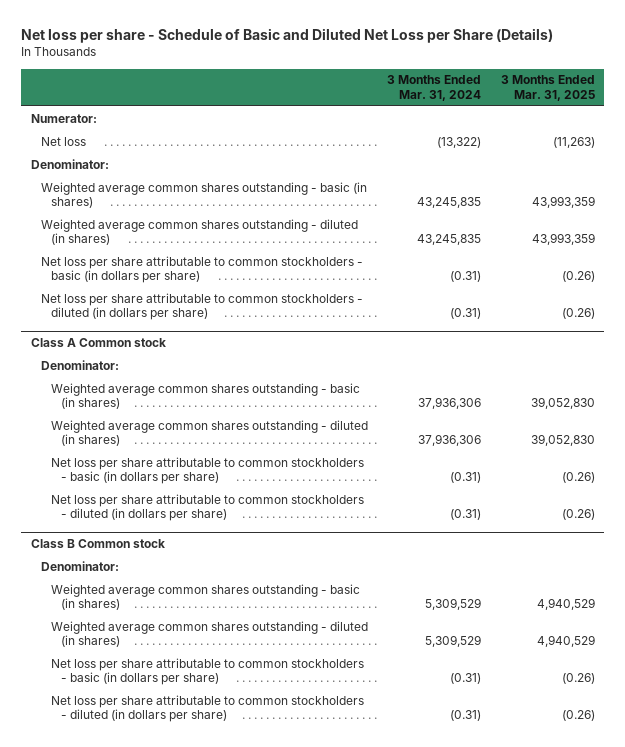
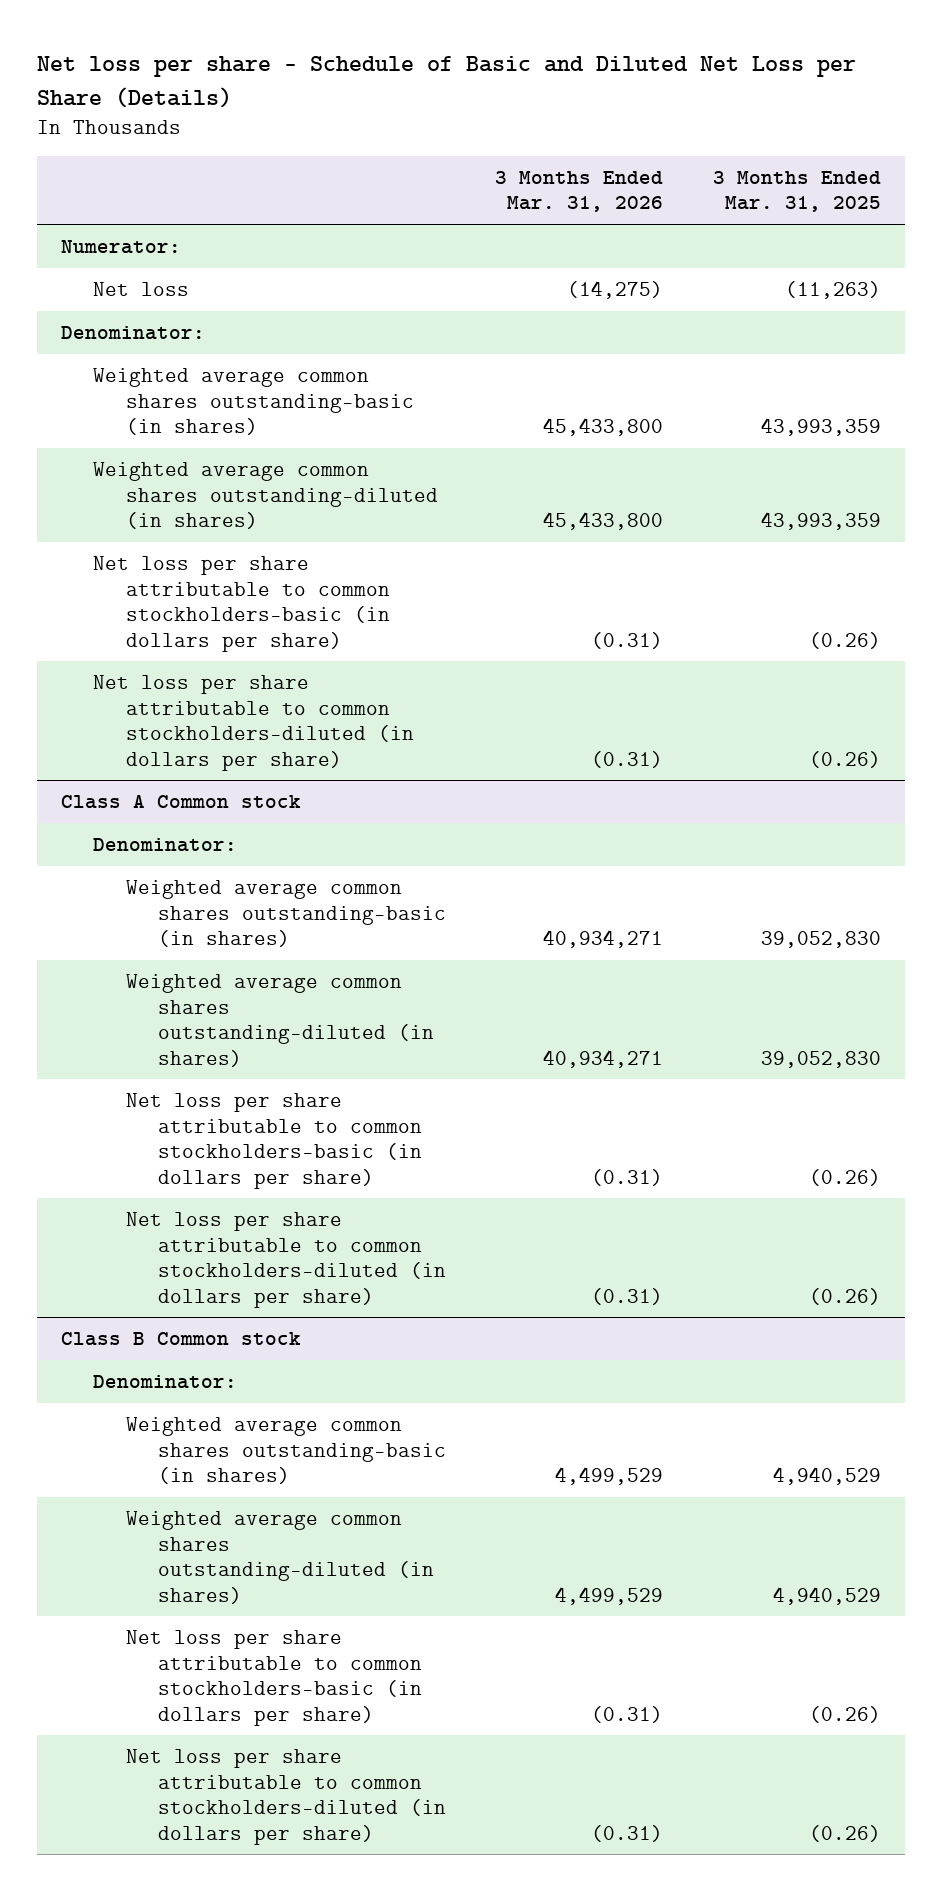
[387,75,482,101] 3 Months Ended Mar. 31, 2024 -> none
none -> [495,170,664,213] 3 Months Ended Mar. 31, 2026
[40,181,367,209] Weighted average common shares outstanding - basic (in shares) -> [93,367,414,436] Weighted average common shares outstanding-basic (in shares)
[40,218,358,246] Weighted average common shares outstanding - diluted (in shares) -> [93,461,438,530] Weighted average common shares outstanding-diluted (in shares)
[40,255,363,284] Net loss per share attributable to common stockholders - basic (in dollars per share) -> [93,555,390,652] Net loss per share attributable to common stockholders-basic (in dollars per share)
[40,292,363,321] Net loss per share attributable to common stockholders - diluted (in dollars per share) -> [93,674,414,771] Net loss per share attributable to common stockholders-diluted (in dollars per share)
[50,382,360,410] Weighted average common shares outstanding - basic (in shares) -> [125,879,446,948] Weighted average common shares outstanding-basic (in shares)
[50,419,368,447] Weighted average common shares outstanding - diluted (in shares) -> [125,973,434,1067] Weighted average common shares outstanding-diluted (in shares)
[50,456,364,485] Net loss per share attributable to common stockholders - basic (in dollars per share) -> [125,1092,422,1189] Net loss per share attributable to common stockholders-basic (in dollars per share)
[50,493,364,522] Net loss per share attributable to common stockholders - diluted (in dollars per share) -> [125,1211,446,1308] Net loss per share attributable to common stockholders-diluted (in dollars per share)
[50,583,360,611] Weighted average common shares outstanding - basic (in shares) -> [125,1416,446,1485] Weighted average common shares outstanding-basic (in shares)
[50,620,368,648] Weighted average common shares outstanding - diluted (in shares) -> [125,1510,434,1604] Weighted average common shares outstanding-diluted (in shares)
[50,657,364,686] Net loss per share attributable to common stockholders - basic (in dollars per share) -> [125,1629,422,1726] Net loss per share attributable to common stockholders-basic (in dollars per share)
[50,694,364,723] Net loss per share attributable to common stockholders - diluted (in dollars per share) -> [125,1748,446,1845] Net loss per share attributable to common stockholders-diluted (in dollars per share)

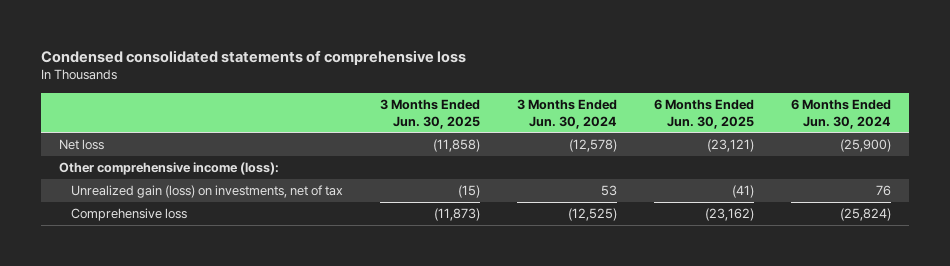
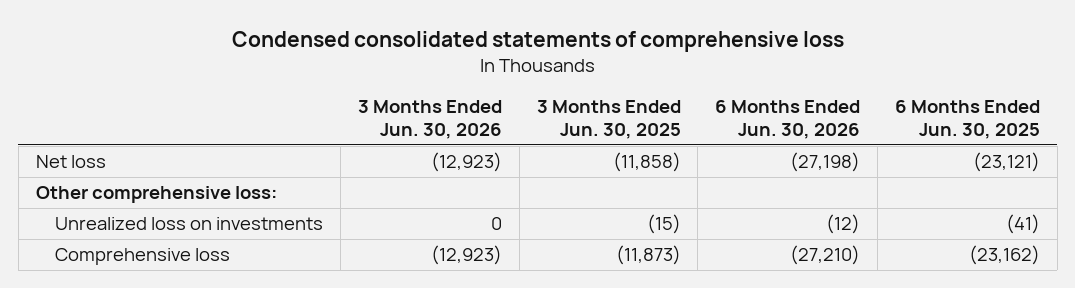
[516,98,617,129] 3 Months Ended Jun. 30, 2024 -> none
[790,98,891,129] 6 Months Ended Jun. 30, 2024 -> none
none -> [358,99,503,139] 3 Months Ended Jun. 30, 2026
none -> [715,99,861,139] 6 Months Ended Jun. 30, 2026
[59,162,280,176] Other comprehensive income (loss): -> [35,186,277,204] Other comprehensive loss:
[71,185,344,199] Unrealized gain (loss) on investments, net of tax -> [55,217,324,231] Unrealized loss on investments

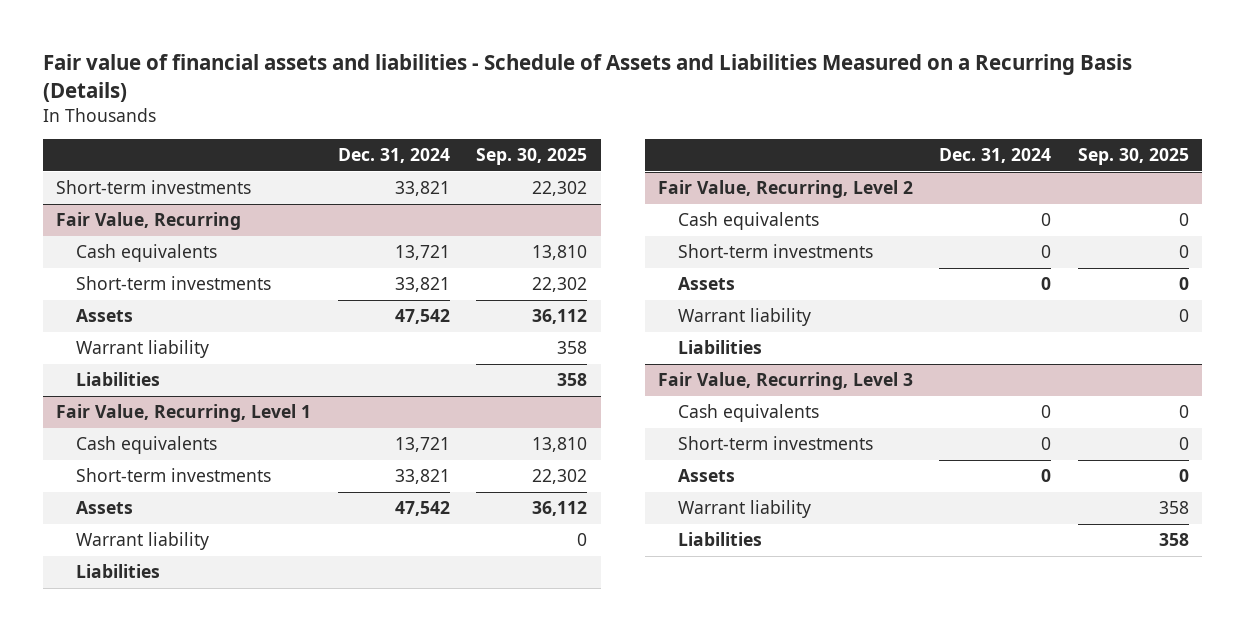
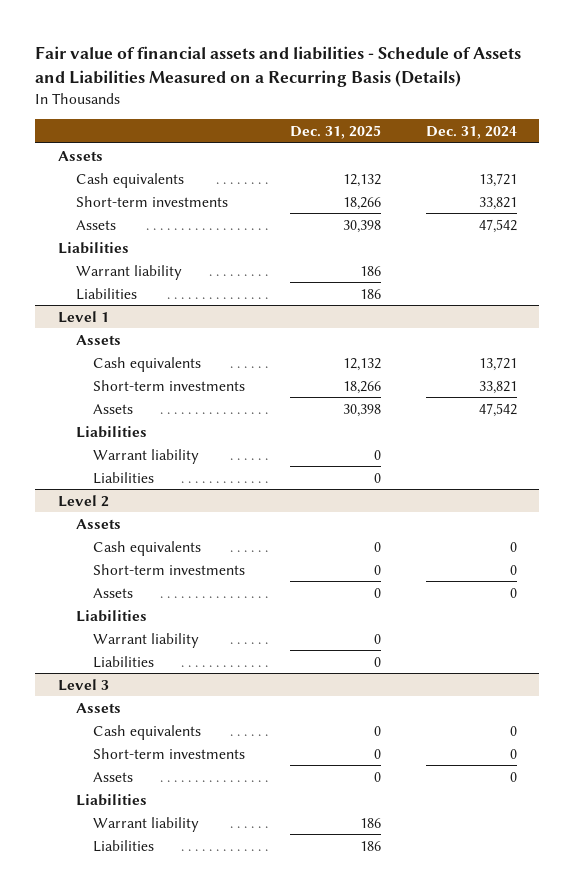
[476,148,588,166] Sep. 30, 2025 -> none
none -> [290,125,382,140] Dec. 31, 2025
[56,180,252,195] Short-term investments -> none
[56,212,242,231] Fair Value, Recurring -> none
none -> [57,150,103,161] Assets
none -> [57,241,129,254] Liabilities
[56,404,312,423] Fair Value, Recurring, Level 1 -> none
none -> [57,310,109,323] Level 1
none -> [75,334,121,345] Assets
none -> [75,425,147,438] Liabilities
[657,180,913,199] Fair Value, Recurring, Level 2 -> none
none -> [57,494,109,507] Level 2
none -> [75,518,121,529] Assets
none -> [75,609,147,622] Liabilities
[657,372,913,391] Fair Value, Recurring, Level 3 -> none
none -> [57,678,109,691] Level 3
none -> [75,702,121,713] Assets
none -> [75,793,147,806] Liabilities

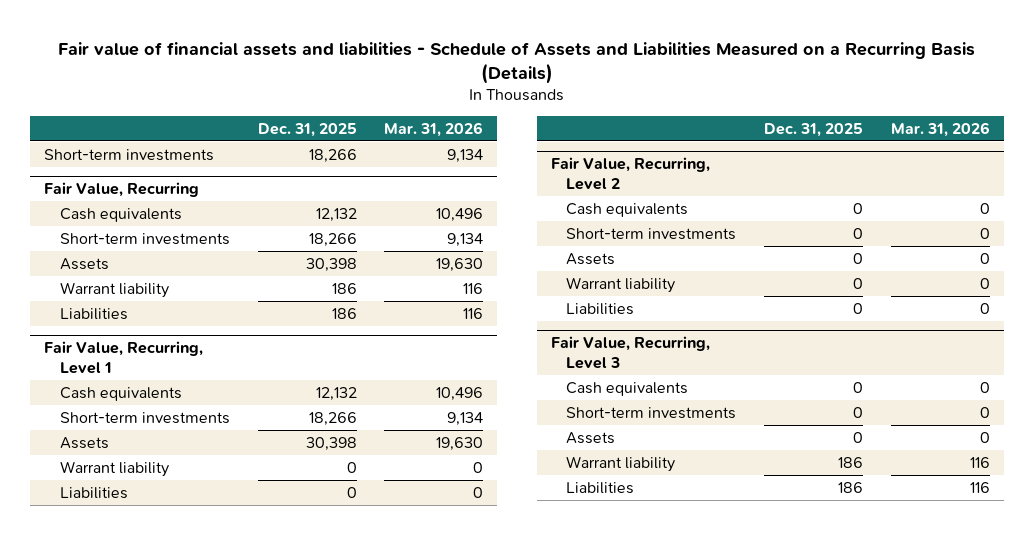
[425,126,517,140] Dec. 31, 2024 -> none
none -> [384,121,484,137] Mar. 31, 2026
[57,150,103,161] Assets -> none
none -> [44,148,215,161] Short-term investments
none -> [44,182,200,198] Fair Value, Recurring
[57,241,129,254] Liabilities -> none
[57,310,109,323] Level 1 -> none
[75,334,121,345] Assets -> none
none -> [44,341,204,374] Fair Value, Recurring, Level 1
[75,425,147,438] Liabilities -> none
[57,494,109,507] Level 2 -> none
[75,518,121,529] Assets -> none
none -> [550,157,710,190] Fair Value, Recurring, Level 2
[75,609,147,622] Liabilities -> none
[57,678,109,691] Level 3 -> none
[75,702,121,713] Assets -> none
none -> [550,336,710,369] Fair Value, Recurring, Level 3
[75,793,147,806] Liabilities -> none

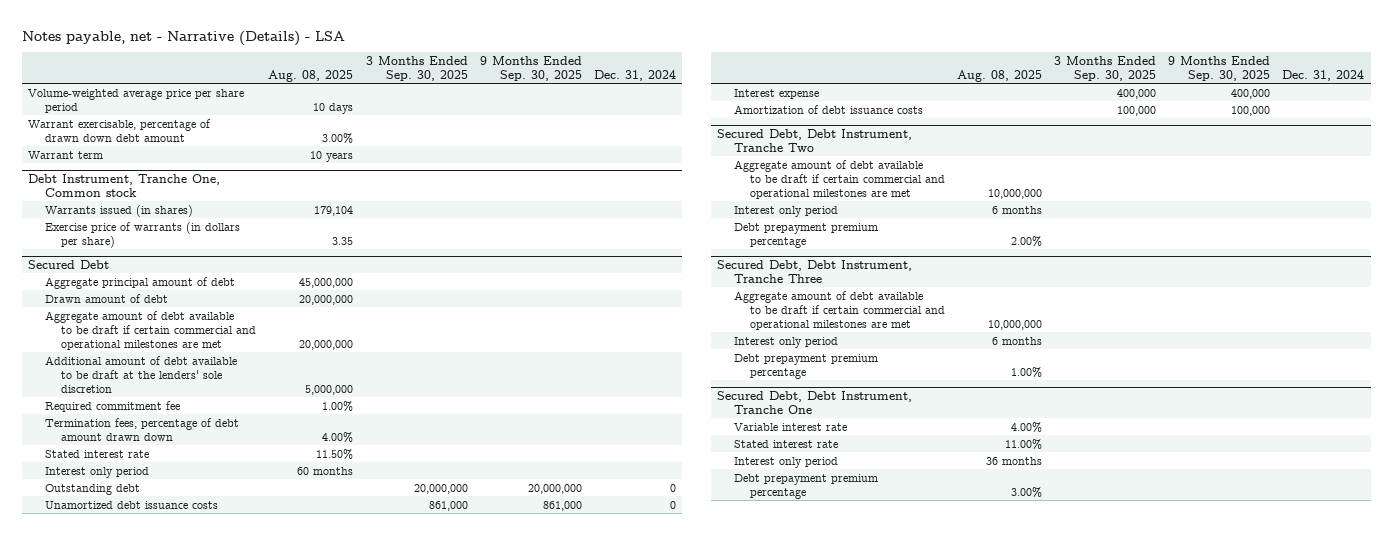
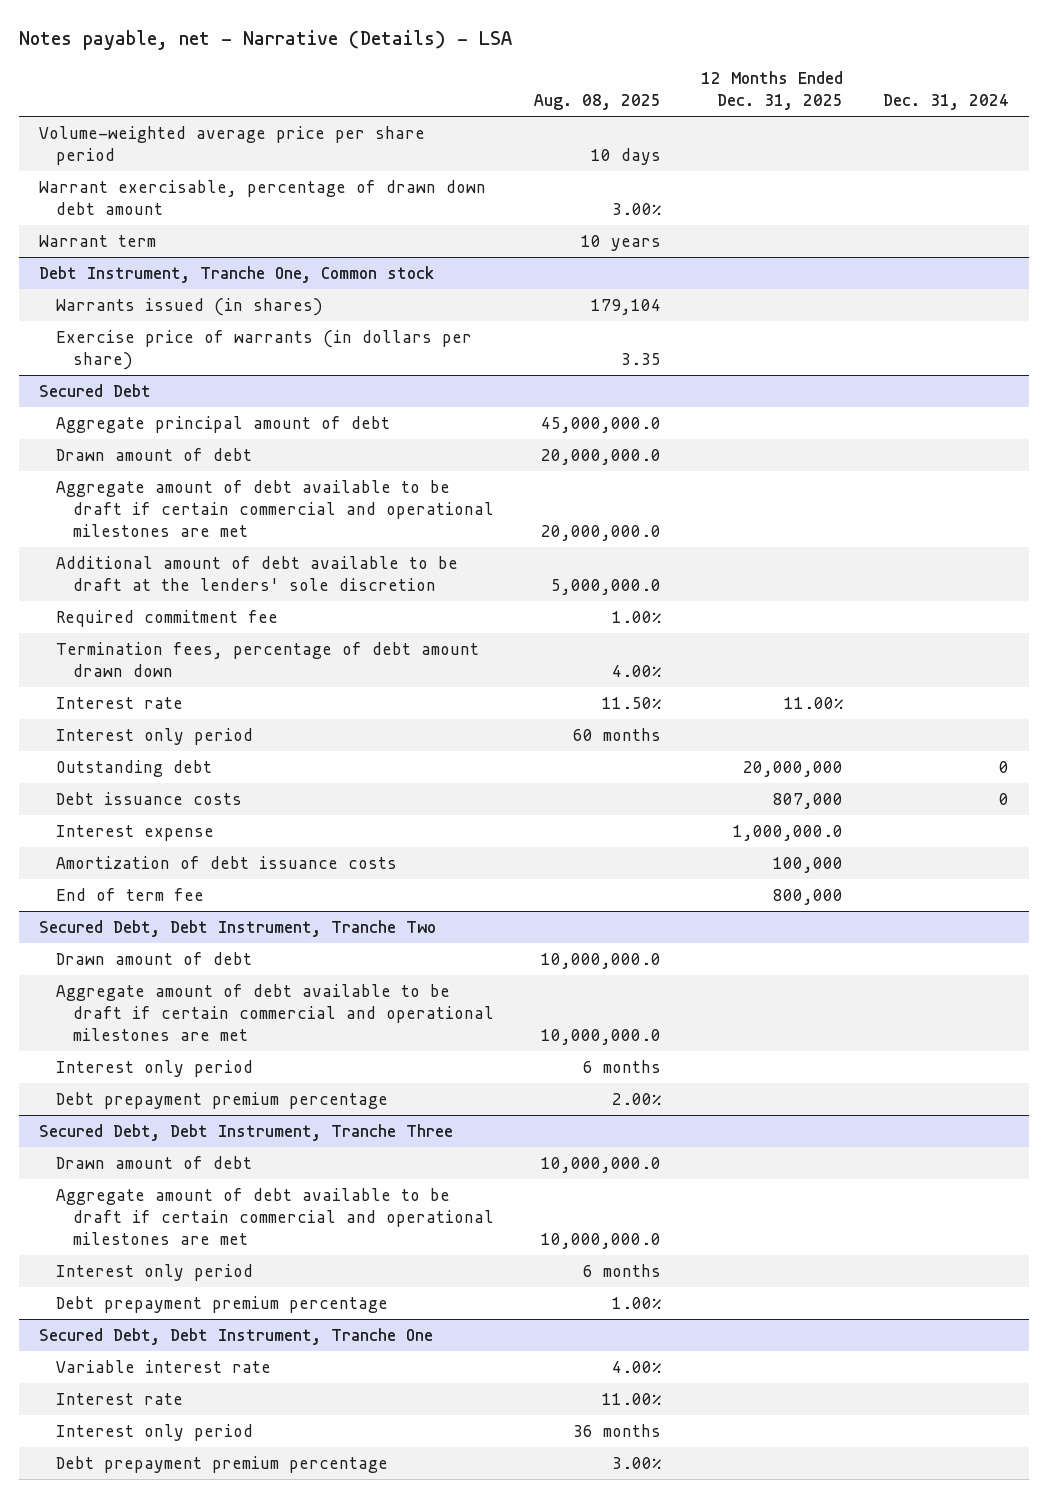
[365,55,468,81] 3 Months Ended Sep. 30, 2025 -> none
[479,55,582,81] 9 Months Ended Sep. 30, 2025 -> none
none -> [701,71,844,111] 12 Months Ended Dec. 31, 2025
[299,277,354,288] 45,000,000 -> [541,416,662,433] 45,000,000.0
[299,294,354,305] 20,000,000 -> [541,448,662,465] 20,000,000.0
[299,339,354,350] 20,000,000 -> [541,524,662,541] 20,000,000.0
[305,384,354,395] 5,000,000 -> [551,578,662,595] 5,000,000.0
[44,449,149,458] Stated interest rate -> [56,696,184,709] Interest rate
[44,500,218,509] Unamortized debt issuance costs -> [56,791,243,805] Debt issuance costs
none -> [56,887,205,901] End of term fee
none -> [56,951,253,965] Drawn amount of debt
[988,188,1043,199] 10,000,000 -> [541,1028,662,1045] 10,000,000.0
none -> [56,1155,253,1169] Drawn amount of debt
[988,319,1043,330] 10,000,000 -> [541,1232,662,1249] 10,000,000.0
[733,439,838,448] Stated interest rate -> [56,1392,184,1405] Interest rate

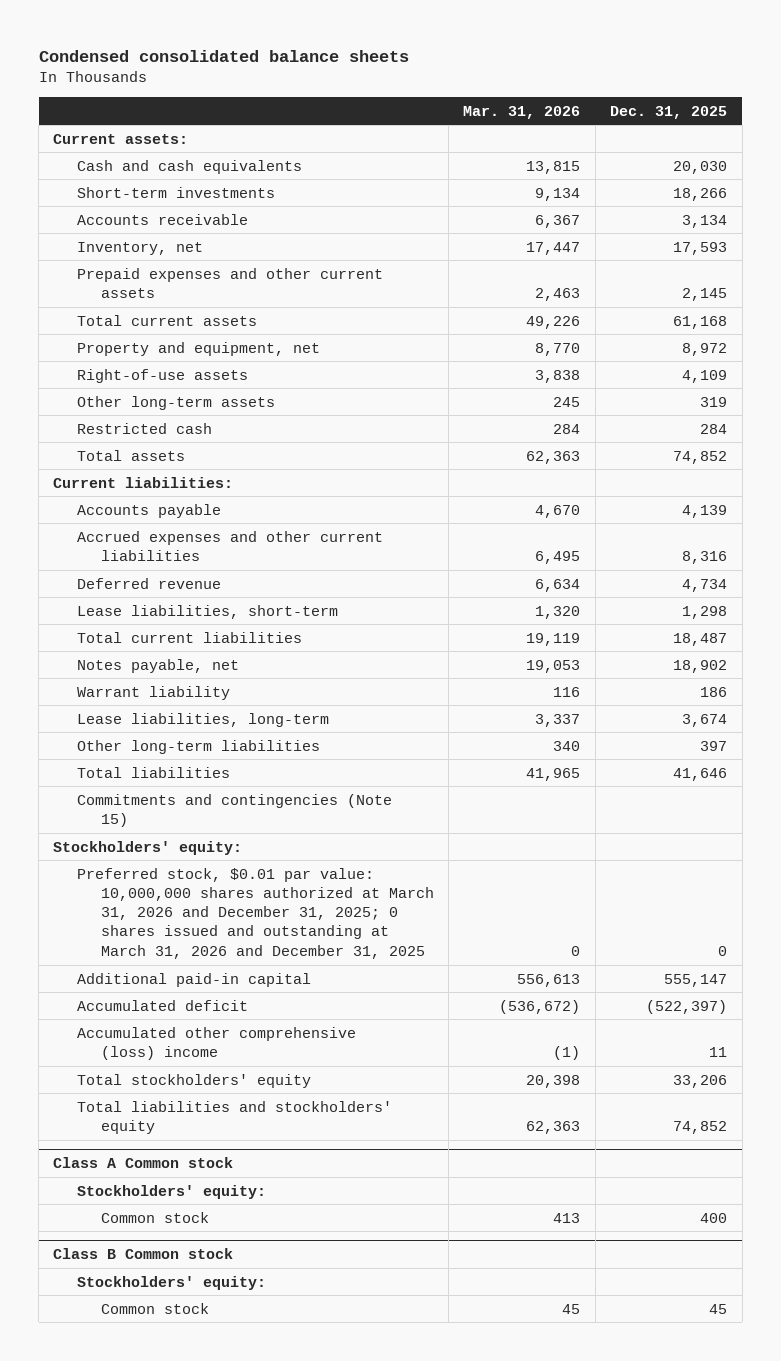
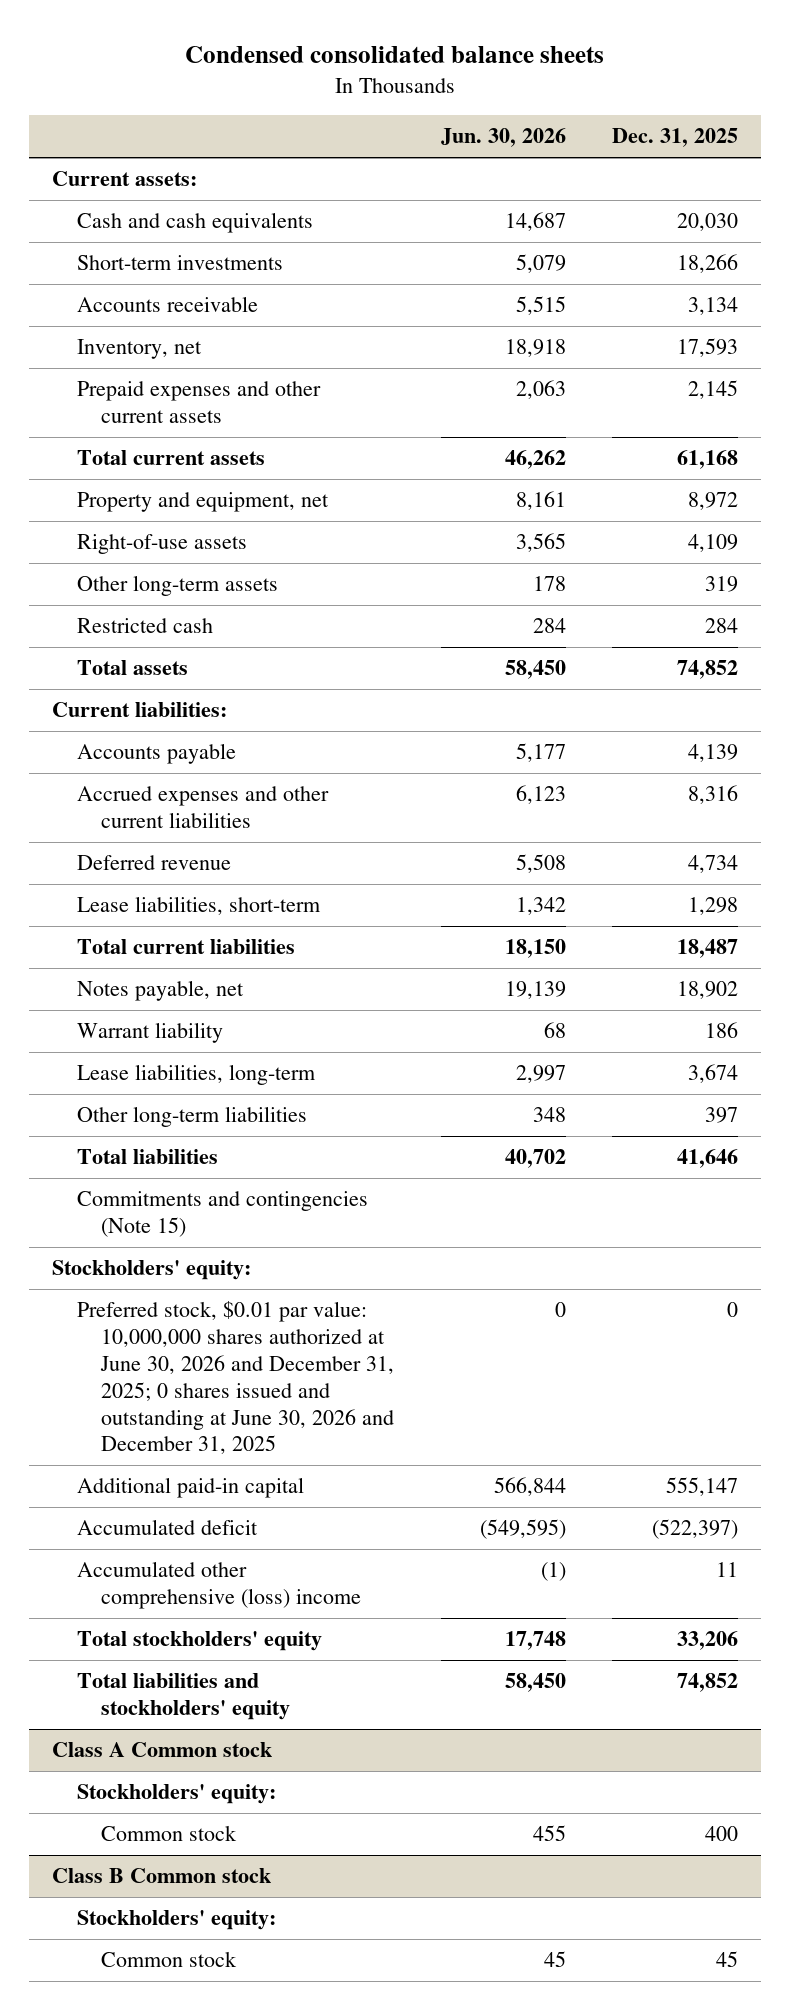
[463,105,581,119] Mar. 31, 2026 -> none
none -> [440,128,566,148] Jun. 30, 2026
[77,867,434,959] Preferred stock, $0.01 par value: 10,000,000 shares authorized at March 31, 2026 and December 31, 2025; 0 shares issued and outstanding at March 31, 2026 and December 31, 2025 -> [76,1301,395,1455] Preferred stock, $0.01 par value: 10,000,000 shares authorized at June 30, 2026 and December 31, 2025; 0 shares issued and outstanding at June 30, 2026 and December 31, 2025

